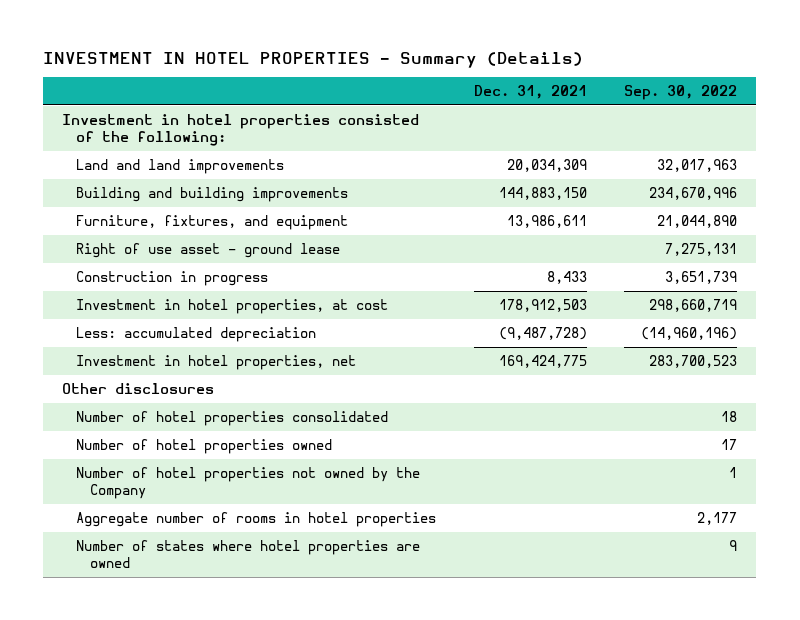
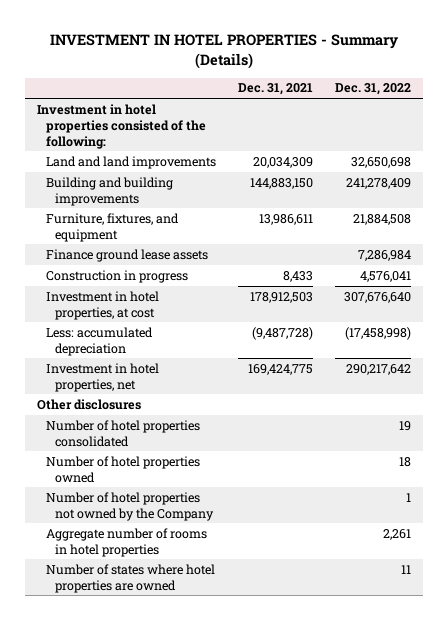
[624,85,738,101] Sep. 30, 2022 -> none
none -> [335,83,412,96] Dec. 31, 2022
[75,242,340,258] Right of use asset - ground lease -> [45,248,208,262] Finance ground lease assets

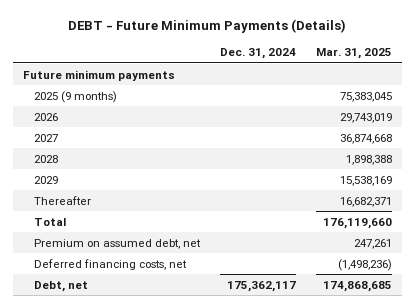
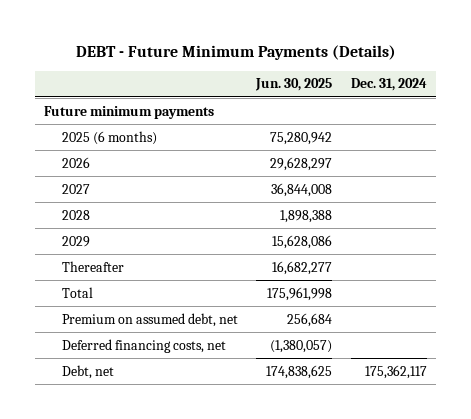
[316,48,393,60] Mar. 31, 2025 -> none
none -> [255,78,333,92] Jun. 30, 2025
[34,90,118,103] 2025 (9 months) -> [62,130,158,145] 2025 (6 months)

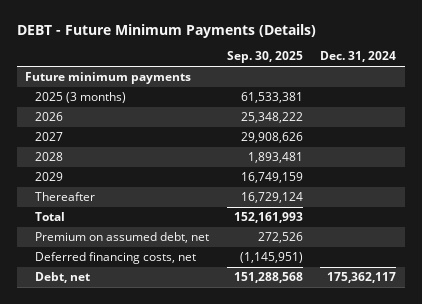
[255,78,333,92] Jun. 30, 2025 -> none
none -> [226,51,303,64] Sep. 30, 2025
[62,130,158,145] 2025 (6 months) -> [35,91,127,103] 2025 (3 months)

